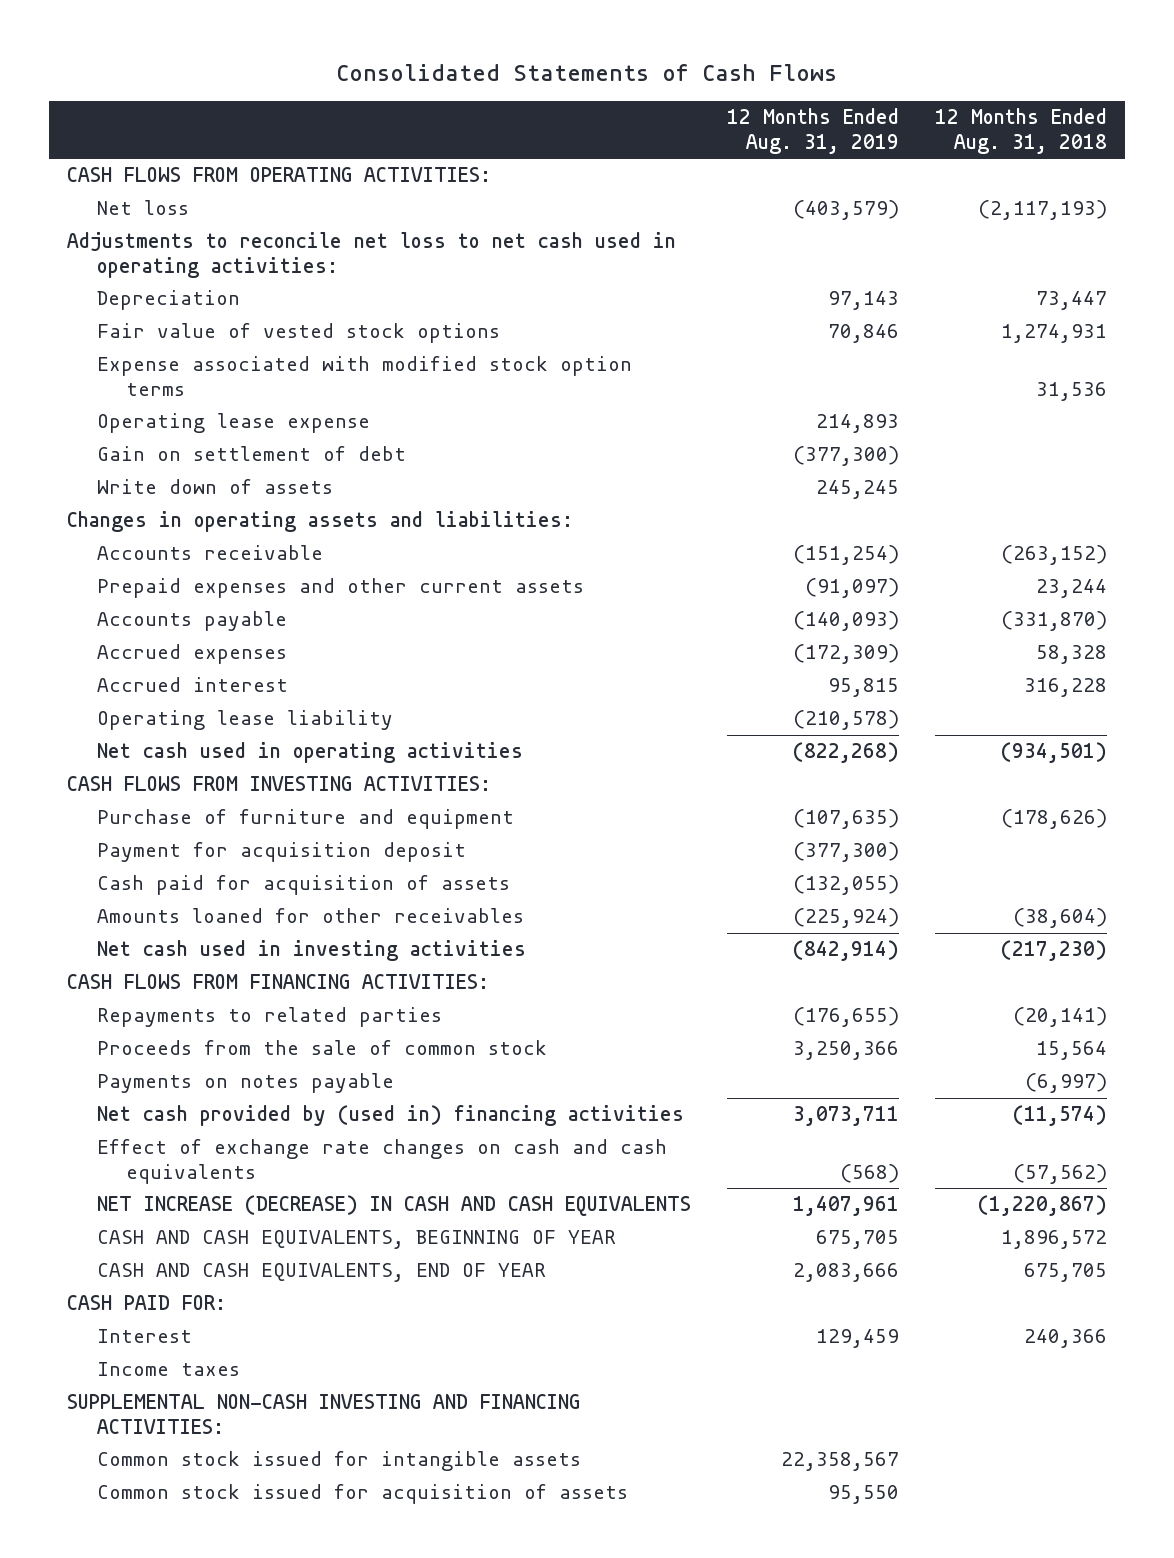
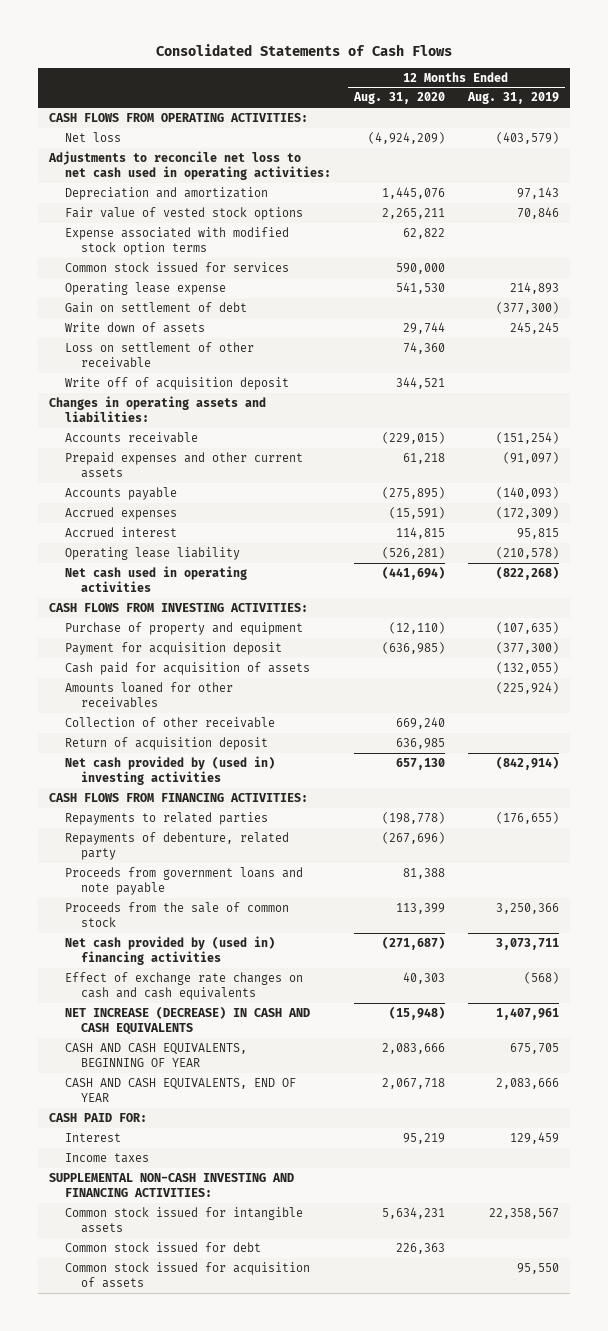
[935,108,1108,154] 12 Months Ended Aug. 31, 2018 -> none
none -> [352,92,445,105] Aug. 31, 2020
[96,290,240,311] Depreciation -> [65,186,269,200] Depreciation and amortization
none -> [65,261,290,272] Common stock issued for services
none -> [65,341,255,369] Loss on settlement of other receivable
none -> [65,376,290,390] Write off of acquisition deposit
[96,809,514,830] Purchase of furniture and equipment -> [65,621,304,635] Purchase of property and equipment
none -> [65,716,276,728] Collection of other receivable
none -> [65,736,269,750] Return of acquisition deposit
[96,940,526,962] Net cash used in investing activities -> [65,755,276,786] Net cash provided by (used in) investing activities
none -> [65,831,290,861] Repayments of debenture, related party
none -> [65,866,304,896] Proceeds from government loans and note payable
[96,1073,394,1094] Payments on notes payable -> none
none -> [65,1241,262,1252] Common stock issued for debt

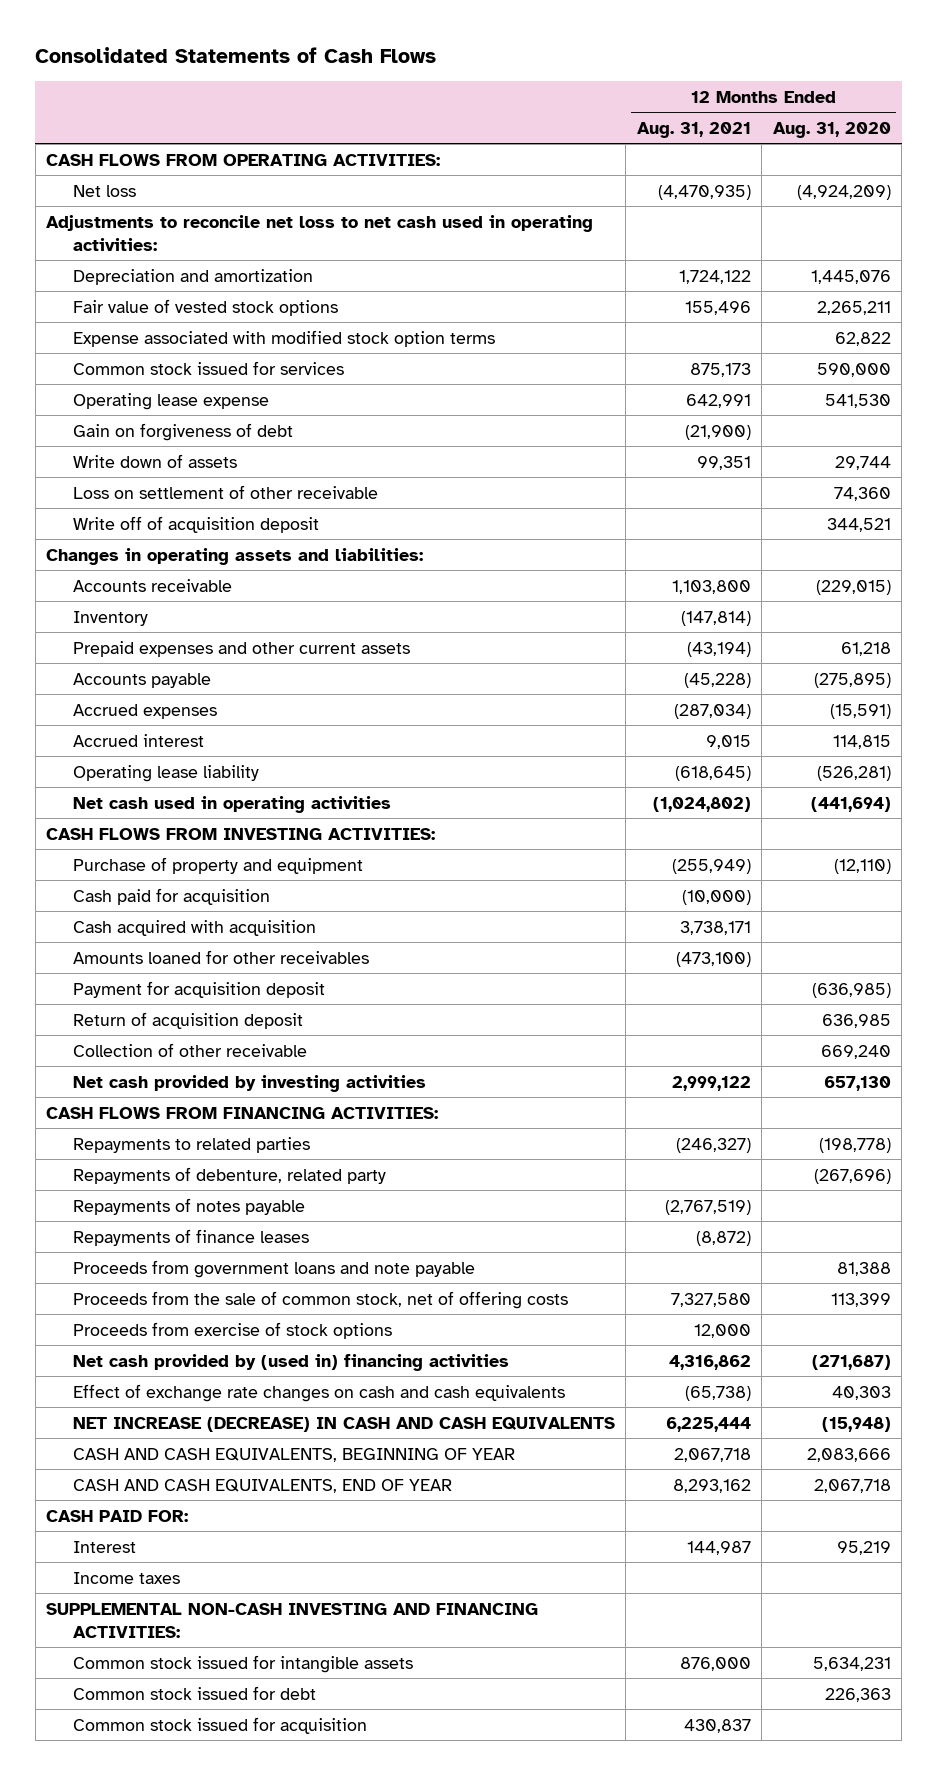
[466,92,559,105] Aug. 31, 2019 -> none
none -> [636,121,751,138] Aug. 31, 2021
[65,301,248,313] Gain on settlement of debt -> [72,422,293,441] Gain on forgiveness of debt
none -> [72,610,148,626] Inventory
[65,661,311,675] Cash paid for acquisition of assets -> [72,887,270,905] Cash paid for acquisition
none -> [72,919,316,936] Cash acquired with acquisition
[65,641,283,655] Payment for acquisition deposit -> [72,980,325,998] Payment for acquisition deposit
[65,716,276,728] Collection of other receivable -> [72,1042,307,1057] Collection of other receivable
[65,755,276,786] Net cash provided by (used in) investing activities -> [72,1074,426,1092] Net cash provided by investing activities
none -> [72,1197,305,1215] Repayments of notes payable
none -> [72,1228,309,1246] Repayments of finance leases
[65,901,290,928] Proceeds from the sale of common stock -> [72,1290,568,1309] Proceeds from the sale of common stock, net of offering costs
none -> [72,1321,392,1339] Proceeds from exercise of stock options
[65,1261,311,1289] Common stock issued for acquisition of assets -> [72,1716,367,1734] Common stock issued for acquisition

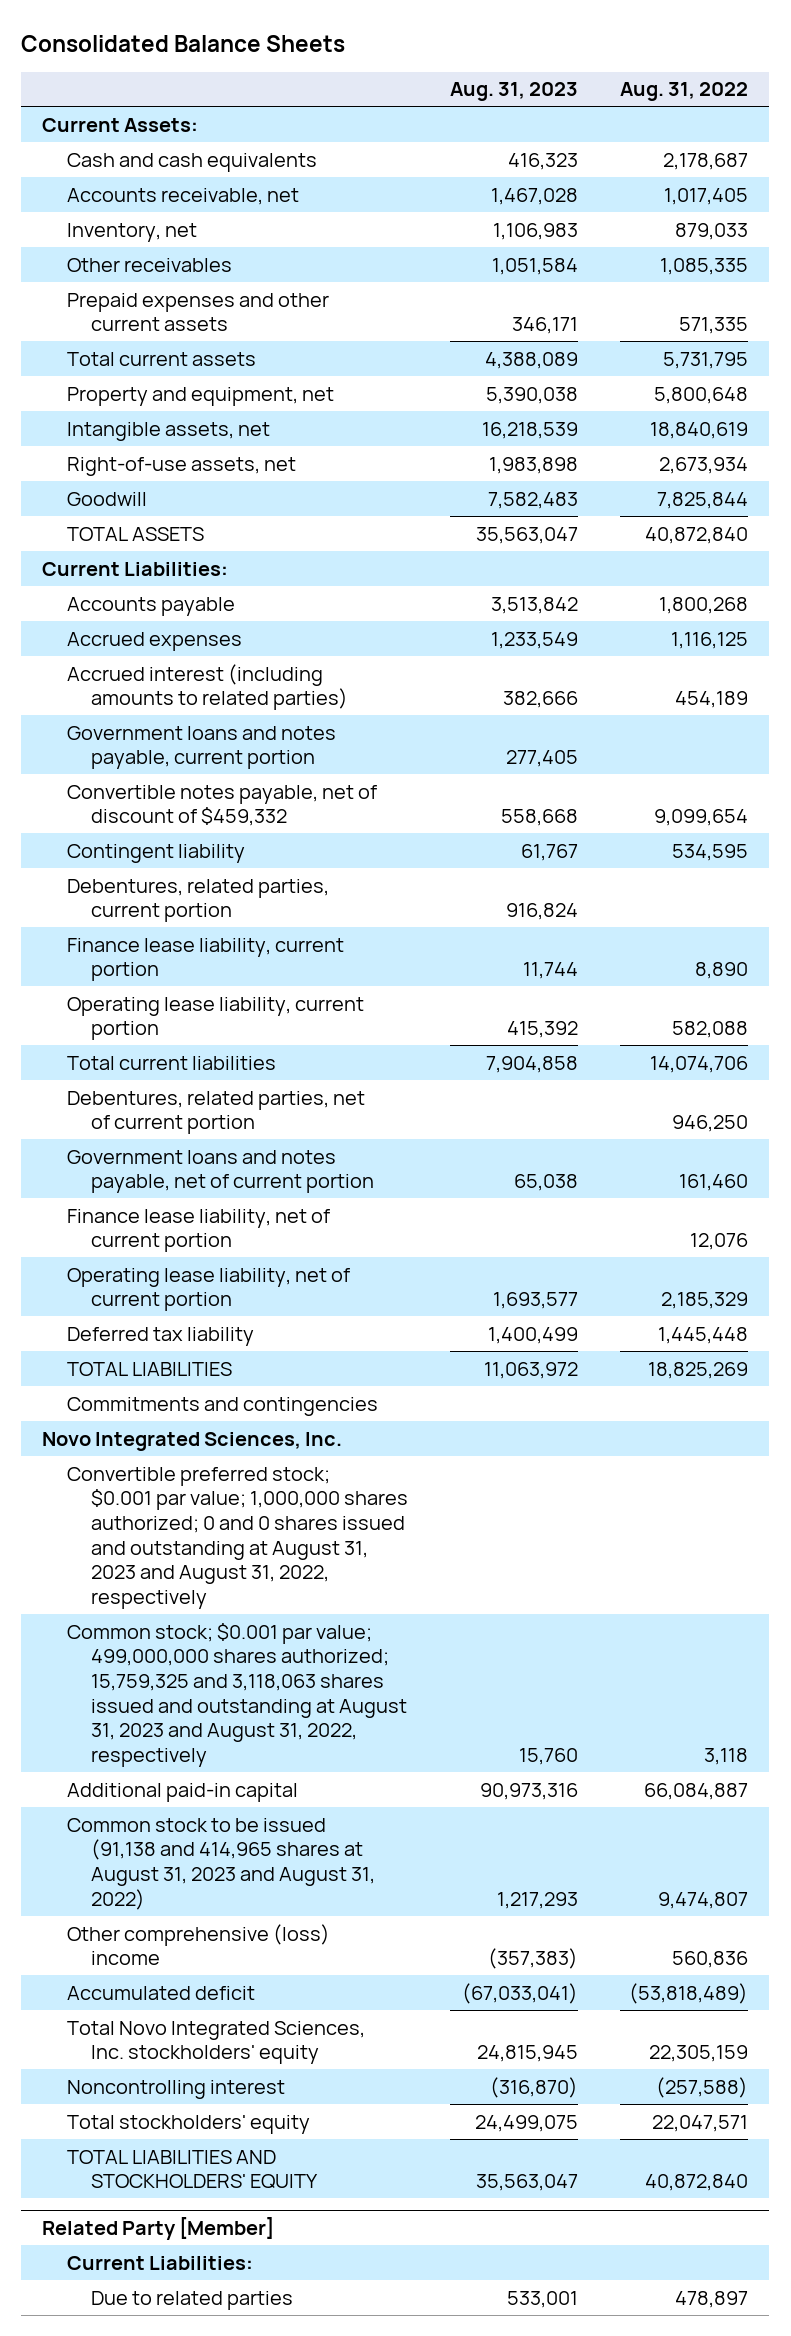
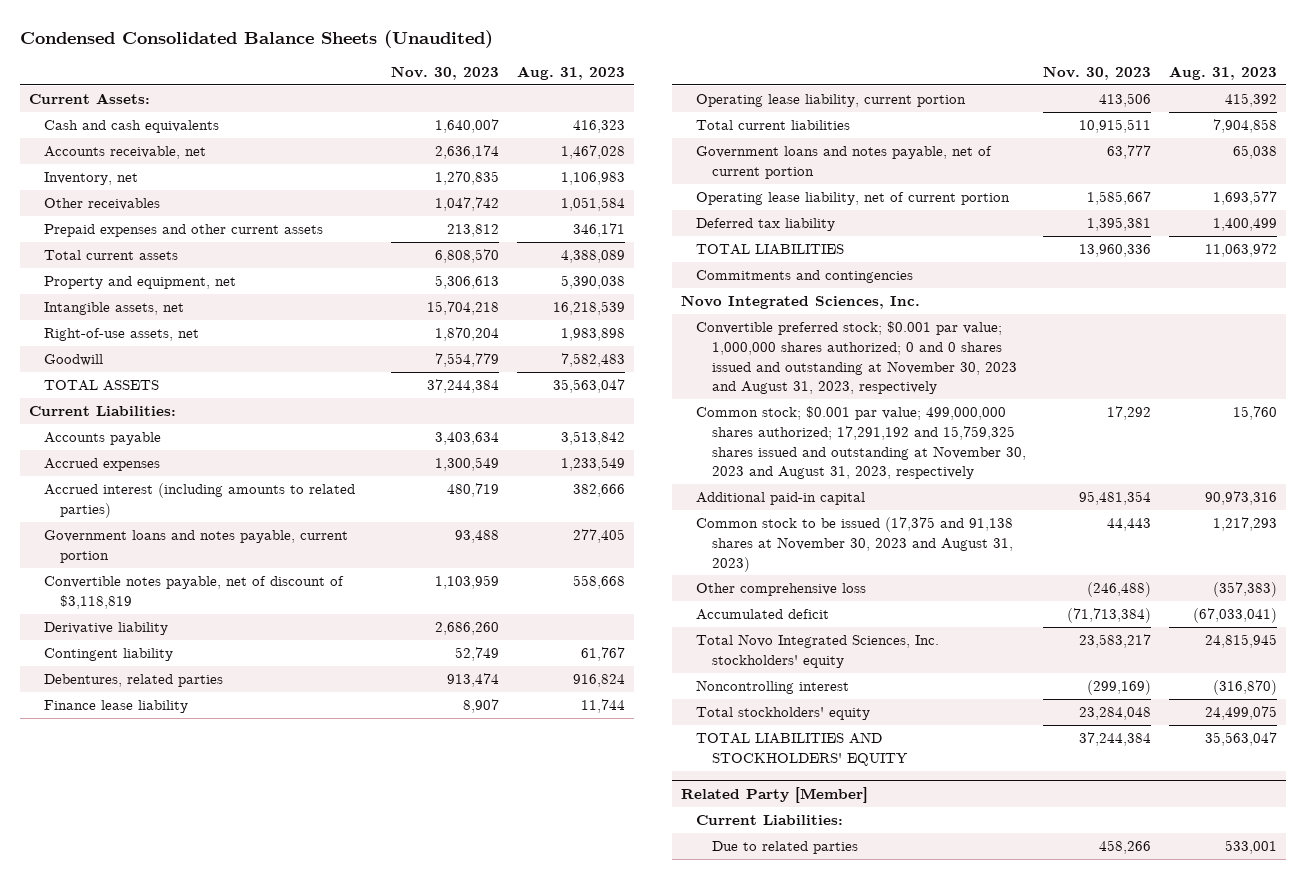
[21,34,346,52] Consolidated Balance Sheets -> [20,29,494,48] Condensed Consolidated Balance Sheets (Unaudited)
[620,82,749,102] Aug. 31, 2022 -> none
none -> [391,66,500,81] Nov. 30, 2023
[66,784,377,827] Convertible notes payable, net of discount of $459,332 -> [44,576,345,609] Convertible notes payable, net of discount of $3,118,819
none -> [44,622,169,636] Derivative liability
[66,878,329,923] Debentures, related parties, current portion -> [44,674,224,688] Debentures, related parties
[66,937,344,982] Finance lease liability, current portion -> [44,700,189,714] Finance lease liability
[66,1090,365,1135] Debentures, related parties, net of current portion -> none
[66,1208,330,1253] Finance lease liability, net of current portion -> none
[66,1466,409,1609] Convertible preferred stock; $0.001 par value; 1,000,000 shares authorized; 0 and 0 shares issued and outstanding at August 31, 2023 and August 31, 2022, respectively -> [696,321,1017,395] Convertible preferred stock; $0.001 par value; 1,000,000 shares authorized; 0 and 0 shares issued and outstanding at November 30, 2023 and August 31, 2023, respectively
[66,1622,408,1767] Common stock; $0.001 par value; 499,000,000 shares authorized; 15,759,325 and 3,118,063 shares issued and outstanding at August 31, 2023 and August 31, 2022, respectively -> [696,406,1026,480] Common stock; $0.001 par value; 499,000,000 shares authorized; 17,291,192 and 15,759,325 shares issued and outstanding at November 30, 2023 and August 31, 2023, respectively
[66,1817,376,1910] Common stock to be issued (91,138 and 414,965 shares at August 31, 2023 and August 31, 2022) -> [696,517,1014,572] Common stock to be issued (17,375 and 91,138 shares at November 30, 2023 and August 31, 2023)
[66,1923,330,1966] Other comprehensive (loss) income -> [696,583,867,597] Other comprehensive loss

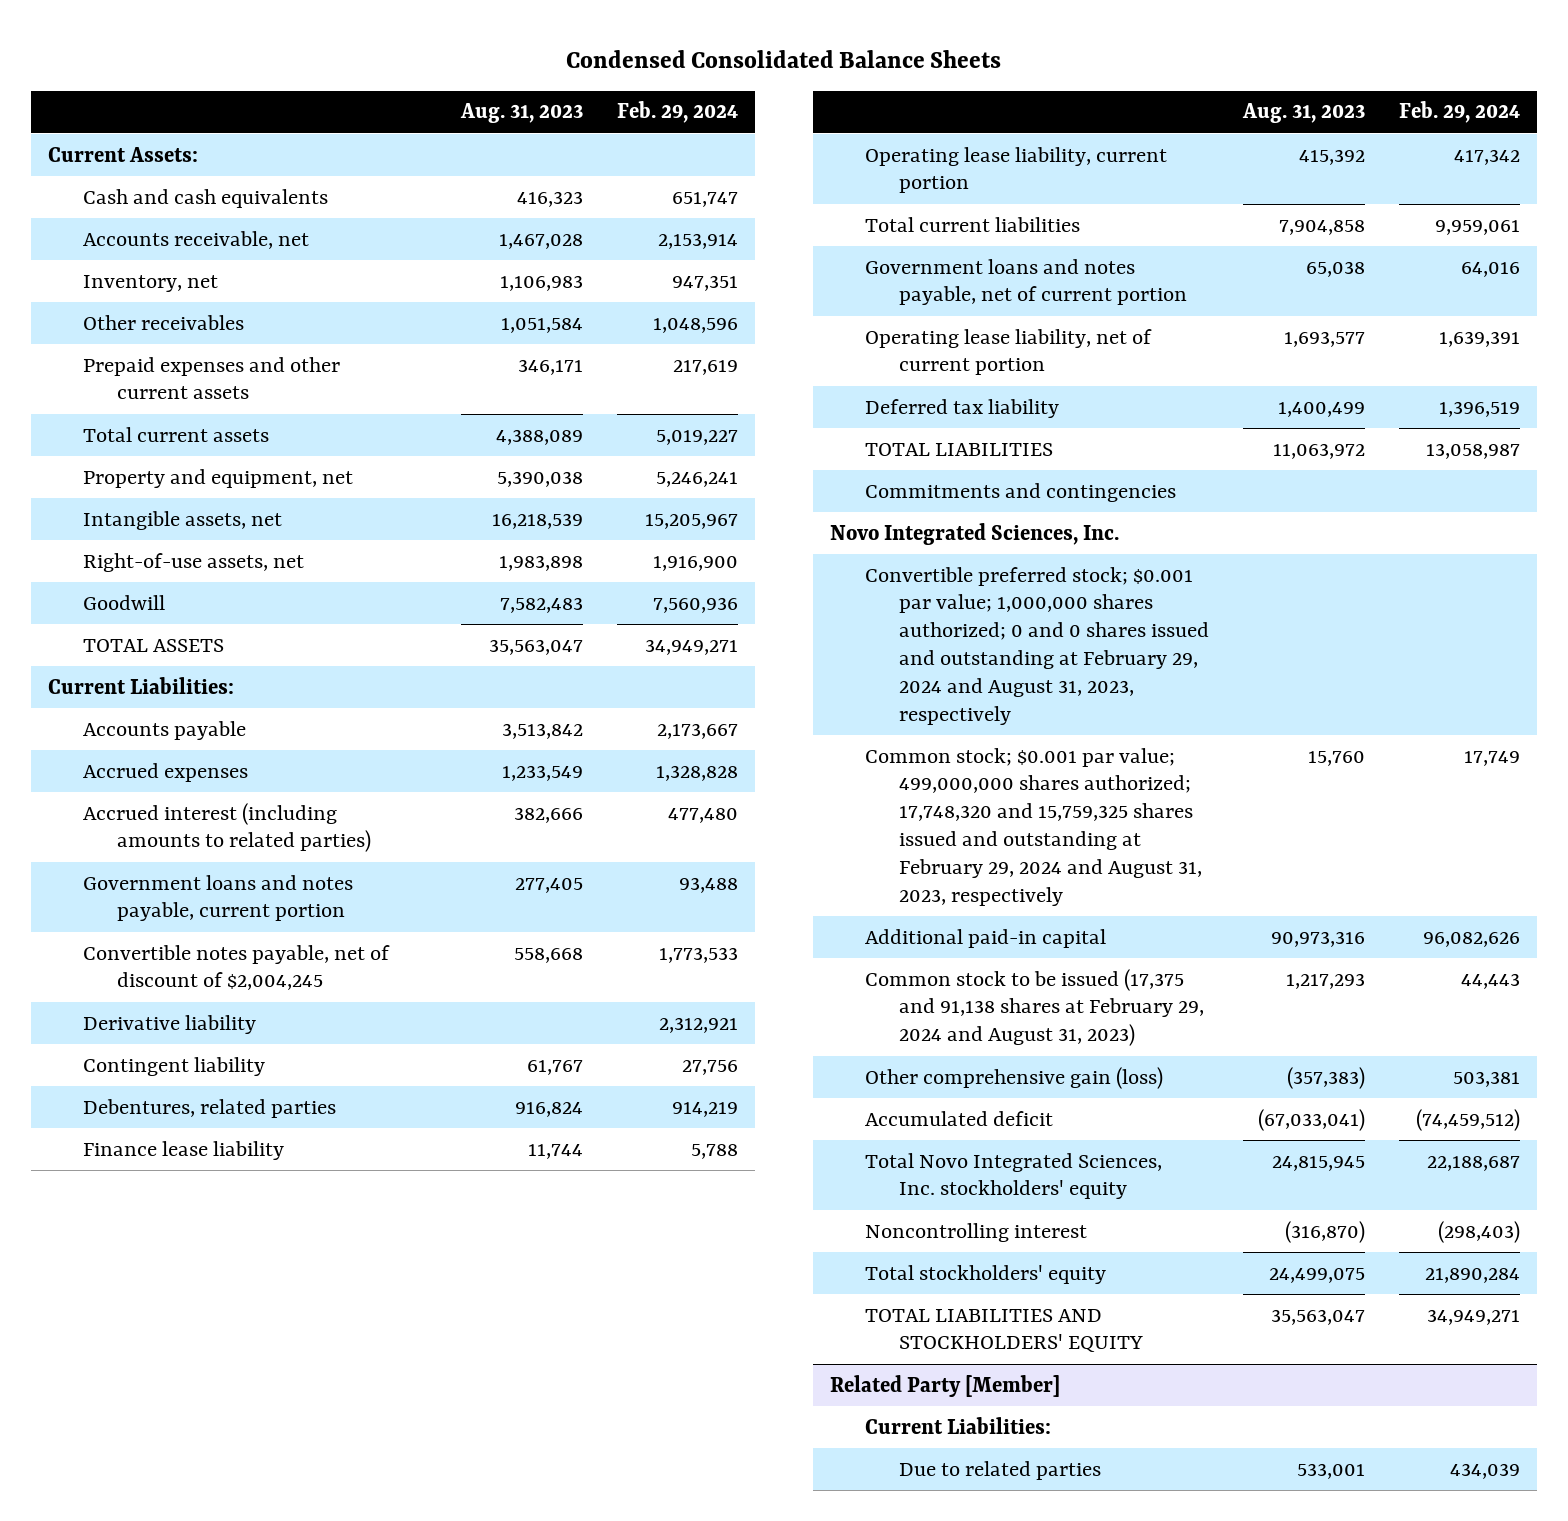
[20,29,494,48] Condensed Consolidated Balance Sheets (Unaudited) -> [566,49,1002,68] Condensed Consolidated Balance Sheets
[391,66,500,81] Nov. 30, 2023 -> none
none -> [617,101,739,124] Feb. 29, 2024
[44,576,345,609] Convertible notes payable, net of discount of $3,118,819 -> [82,944,390,991] Convertible notes payable, net of discount of $2,004,245
[696,321,1017,395] Convertible preferred stock; $0.001 par value; 1,000,000 shares authorized; 0 and 0 shares issued and outstanding at November 30, 2023 and August 31, 2023, respectively -> [864,566,1209,725] Convertible preferred stock; $0.001 par value; 1,000,000 shares authorized; 0 and 0 shares issued and outstanding at February 29, 2024 and August 31, 2023, respectively
[696,406,1026,480] Common stock; $0.001 par value; 499,000,000 shares authorized; 17,291,192 and 15,759,325 shares issued and outstanding at November 30, 2023 and August 31, 2023, respectively -> [864,747,1202,906] Common stock; $0.001 par value; 499,000,000 shares authorized; 17,748,320 and 15,759,325 shares issued and outstanding at February 29, 2024 and August 31, 2023, respectively
[696,517,1014,572] Common stock to be issued (17,375 and 91,138 shares at November 30, 2023 and August 31, 2023) -> [864,968,1204,1047] Common stock to be issued (17,375 and 91,138 shares at February 29, 2024 and August 31, 2023)
[696,583,867,597] Other comprehensive loss -> [864,1066,1163,1089] Other comprehensive gain (loss)

